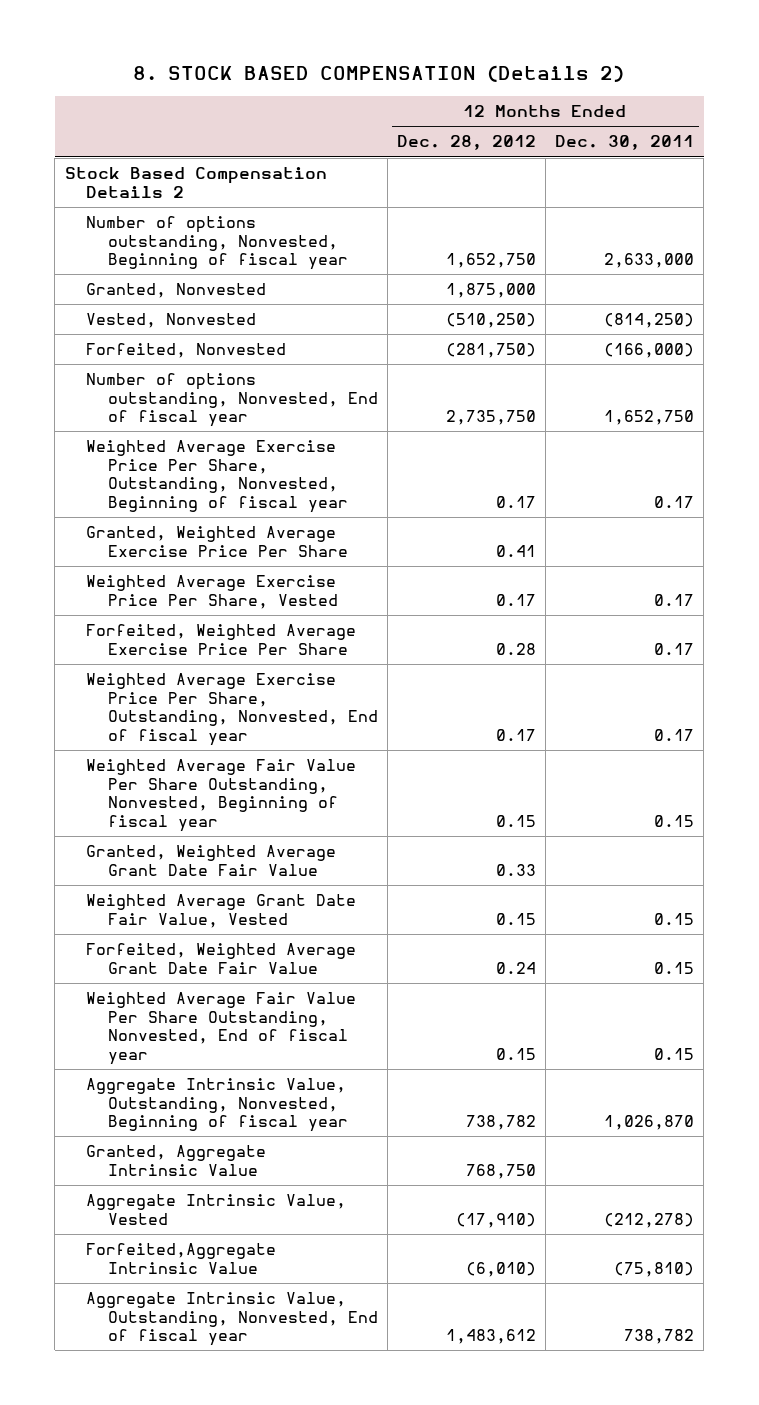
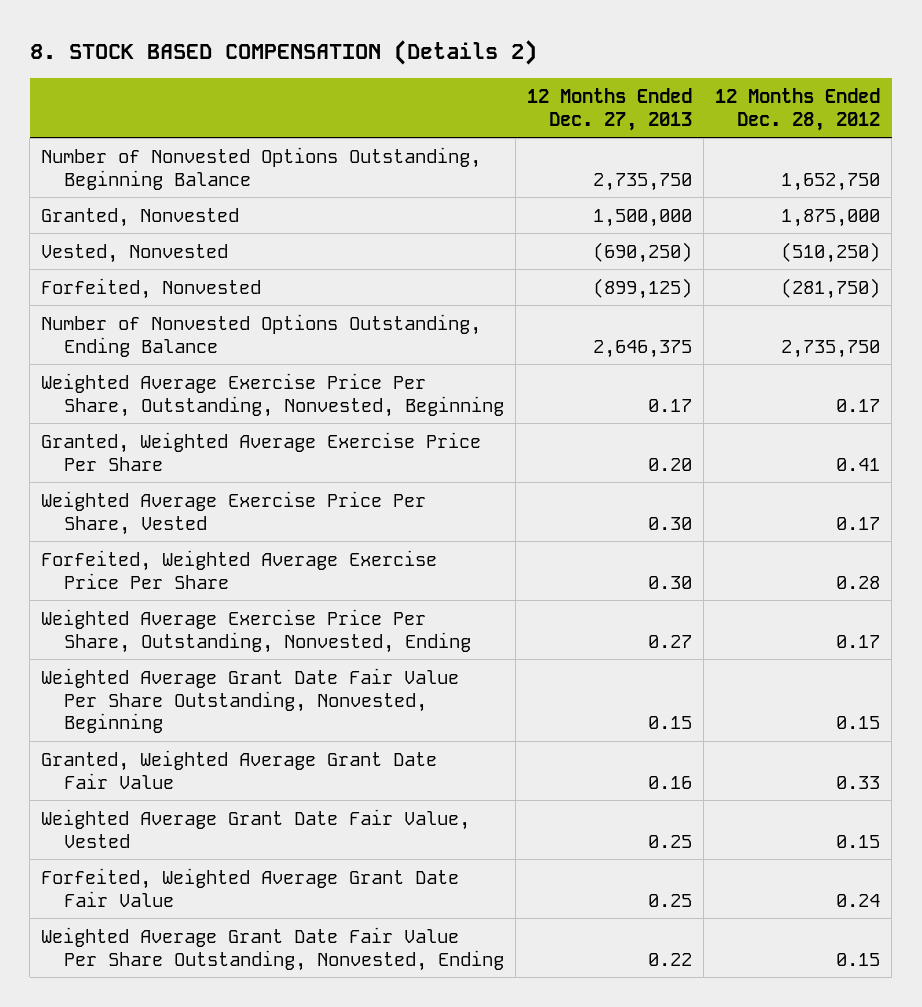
[555,135,695,151] Dec. 30, 2011 -> none
none -> [527,88,693,131] 12 Months Ended Dec. 27, 2013
[64,167,327,198] Stock Based Compensation Details 2 -> none
[86,216,348,271] Number of options outstanding, Nonvested, Beginning of fiscal year -> [41,146,482,190] Number of Nonvested Options Outstanding, Beginning Balance
[86,373,378,428] Number of options outstanding, Nonvested, End of fiscal year -> [41,313,482,357] Number of Nonvested Options Outstanding, Ending Balance
[86,440,348,513] Weighted Average Exercise Price Per Share, Outstanding, Nonvested, Beginning of fiscal year -> [41,372,504,417] Weighted Average Exercise Price Per Share, Outstanding, Nonvested, Beginning
[86,673,378,746] Weighted Average Exercise Price Per Share, Outstanding, Nonvested, End of fiscal year -> [41,608,471,653] Weighted Average Exercise Price Per Share, Outstanding, Nonvested, Ending
[86,759,357,832] Weighted Average Fair Value Per Share Outstanding, Nonvested, Beginning of fiscal year -> [41,667,460,734] Weighted Average Grant Date Fair Value Per Share Outstanding, Nonvested, Beginning
[86,1078,348,1133] Aggregate Intrinsic Value, Outstanding, Nonvested, Beginning of fiscal year -> none
[86,1145,267,1176] Granted, Aggregate Intrinsic Value -> none
[86,1194,347,1225] Aggregate Intrinsic Value, Vested -> none
[86,1243,277,1274] Forfeited,Aggregate Intrinsic Value -> none
[86,1292,378,1347] Aggregate Intrinsic Value, Outstanding, Nonvested, End of fiscal year -> none
[86,992,357,1065] Weighted Average Fair Value Per Share Outstanding, Nonvested, End of fiscal year -> [41,926,504,971] Weighted Average Grant Date Fair Value Per Share Outstanding, Nonvested, Ending

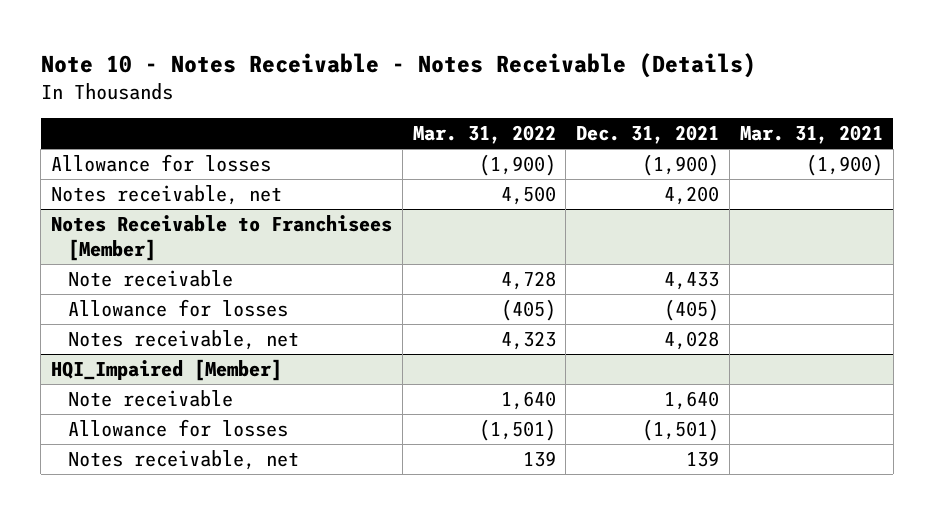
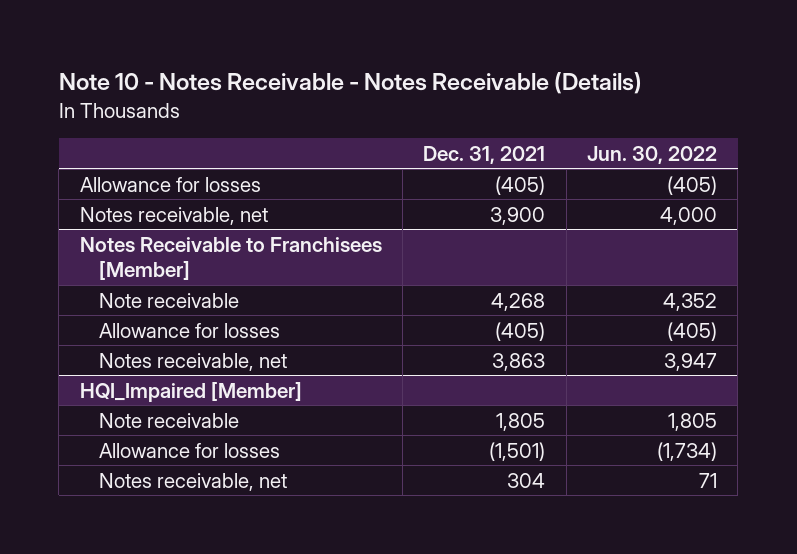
[412,125,556,145] Mar. 31, 2022 -> none
[739,125,883,145] Mar. 31, 2021 -> none
none -> [587,145,718,164] Jun. 30, 2022
[642,153,720,176] (1,900) -> [495,175,546,195] (405)
[664,185,720,205] 4,200 -> [490,206,546,225] 3,900
[664,271,720,290] 4,433 -> [491,292,546,311] 4,268
[664,330,720,350] 4,028 -> [492,352,546,371] 3,863
[664,390,720,410] 1,640 -> [496,412,546,431] 1,805
[686,450,720,467] 139 -> [507,472,546,488] 304

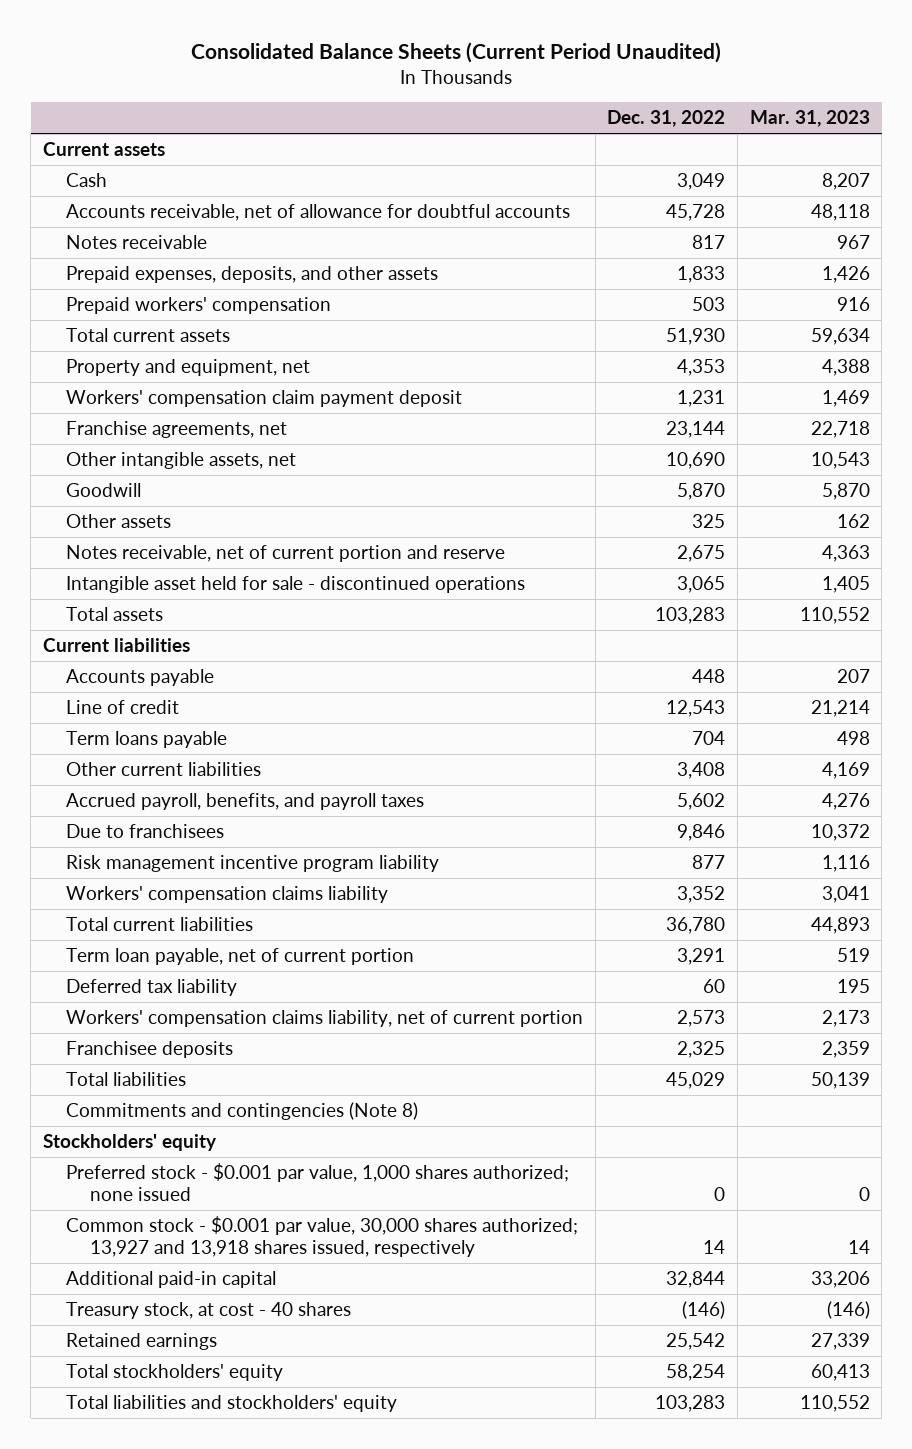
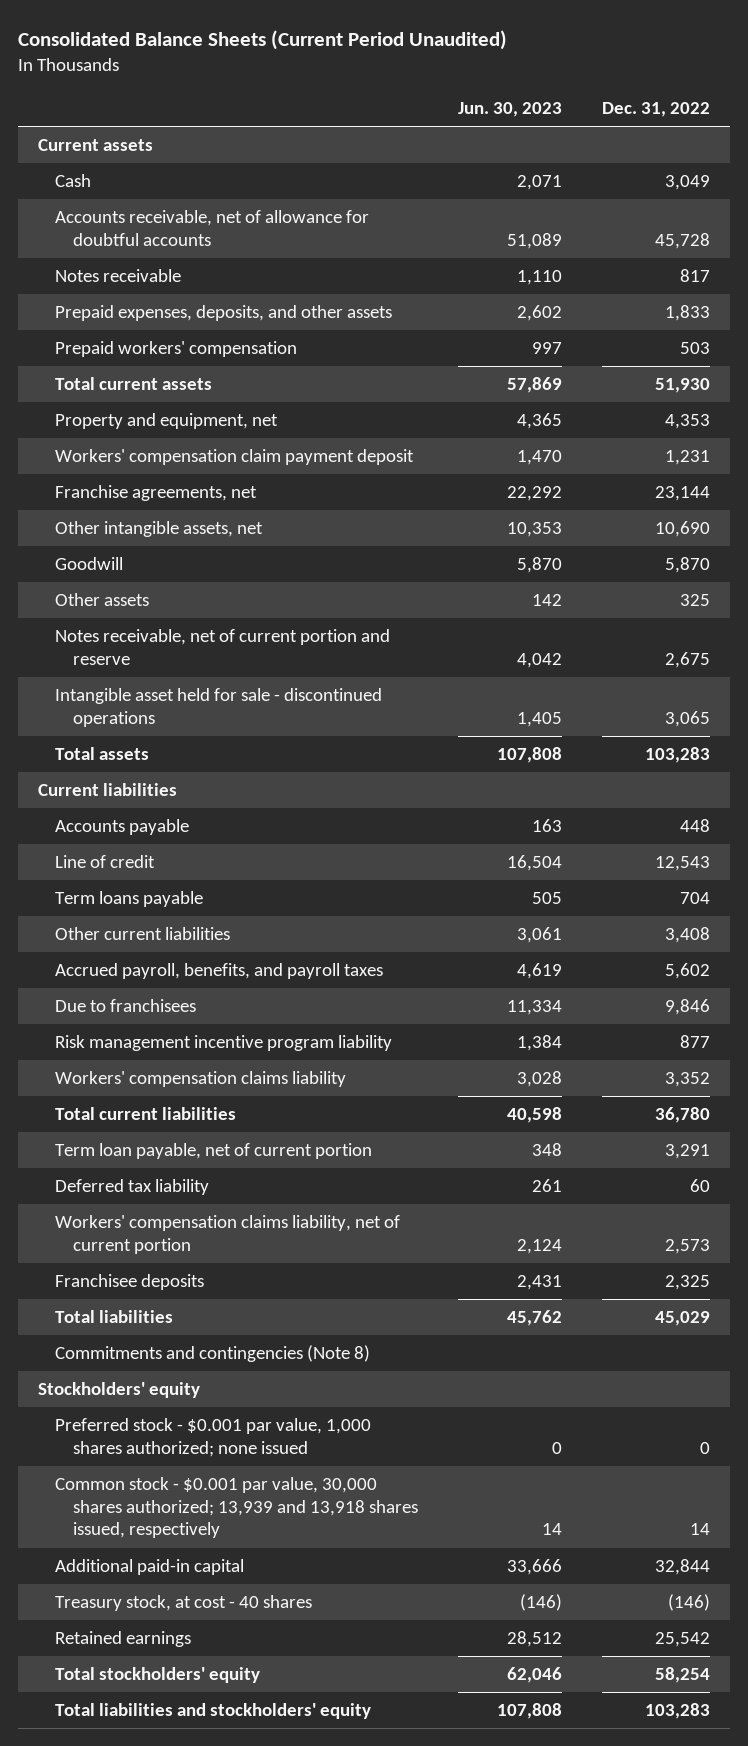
[749,110,870,128] Mar. 31, 2023 -> none
none -> [458,101,563,117] Jun. 30, 2023
[66,1216,579,1257] Common stock - $0.001 par value, 30,000 shares authorized; 13,927 and 13,918 shares issued, respectively -> [55,1477,419,1539] Common stock - $0.001 par value, 30,000 shares authorized; 13,939 and 13,918 shares issued, respectively

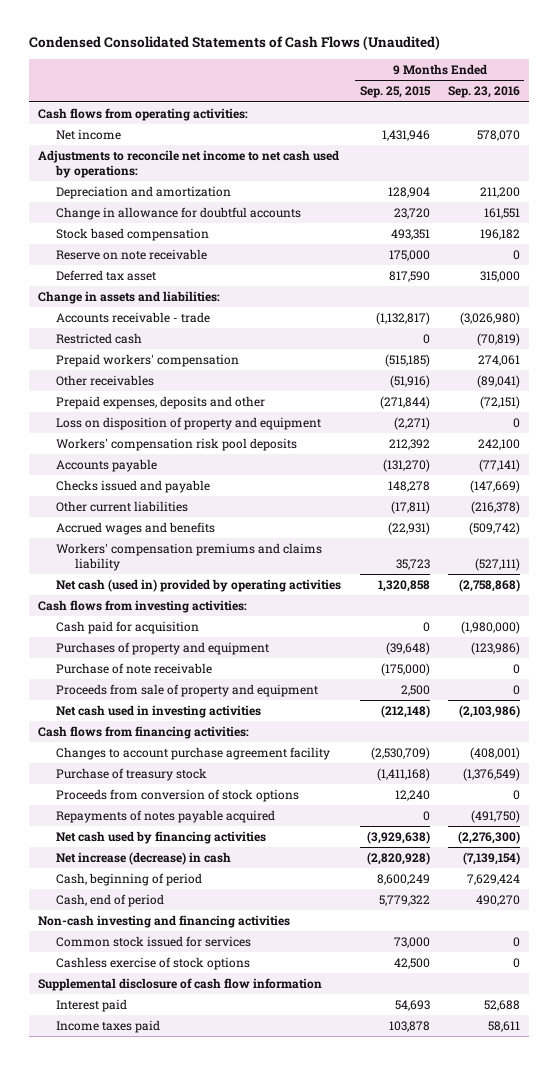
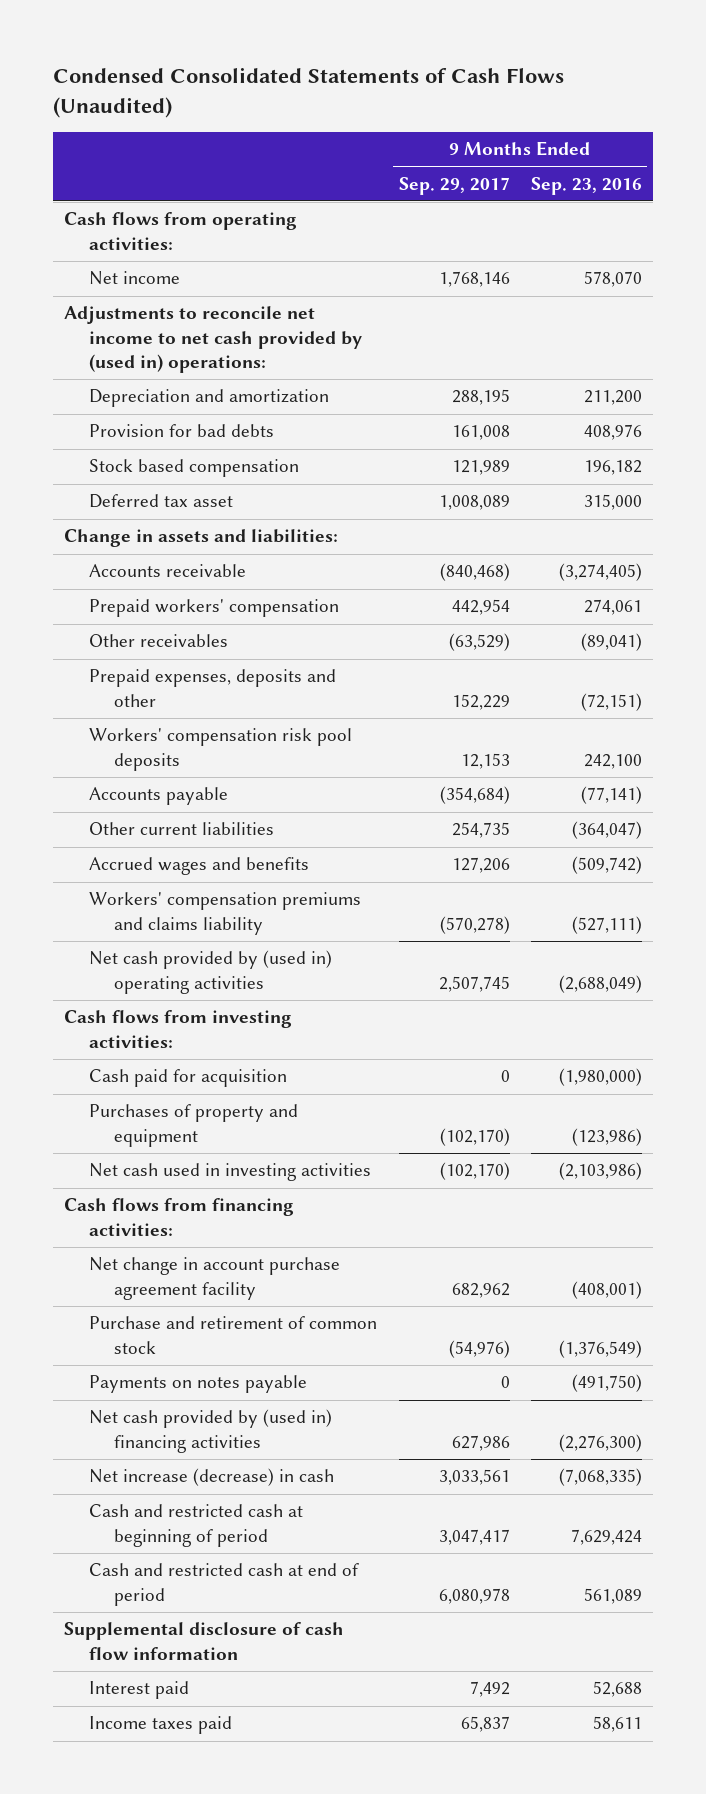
[359,86,431,99] Sep. 25, 2015 -> none
none -> [398,176,510,195] Sep. 29, 2017
[37,149,339,178] Adjustments to reconcile net income to net cash used by operations: -> [64,306,363,374] Adjustments to reconcile net income to net cash provided by (used in) operations:
[56,206,302,220] Change in allowance for doubtful accounts -> none
none -> [89,424,275,438] Provision for bad debts
[56,248,208,260] Reserve on note receivable -> none
[56,332,143,344] Restricted cash -> none
[56,311,211,323] Accounts receivable - trade -> [89,564,247,578] Accounts receivable
[459,311,520,325] (3,026,980) -> [558,563,642,582] (3,274,405)
[56,416,322,430] Loss on disposition of property and equipment -> none
[56,479,211,493] Checks issued and payable -> none
[470,500,520,514] (216,378) -> [571,821,642,840] (364,047)
[56,578,342,592] Net cash (used in) provided by operating activities -> [89,950,333,994] Net cash provided by (used in) operating activities
[458,578,520,592] (2,758,868) -> [558,974,642,993] (2,688,049)
[56,662,213,674] Purchase of note receivable -> none
[56,683,319,697] Proceeds from sale of property and equipment -> none
[56,788,300,802] Proceeds from conversion of stock options -> none
[37,914,290,928] Non-cash investing and financing activities -> none
[56,935,252,947] Common stock issued for services -> none
[56,956,251,970] Cashless exercise of stock options -> none
[56,746,331,760] Changes to account purchase agreement facility -> [89,1257,341,1300] Net change in account purchase agreement facility
[56,767,208,781] Purchase of treasury stock -> [89,1316,378,1354] Purchase and retirement of common stock
[56,809,276,823] Repayments of notes payable acquired -> [89,1375,308,1394] Payments on notes payable
[56,830,267,844] Net cash used by financing activities -> [89,1409,333,1453] Net cash provided by (used in) financing activities
[462,851,520,865] (7,139,154) -> [558,1468,642,1487] (7,068,335)
[56,872,203,886] Cash, beginning of period -> [89,1504,304,1547] Cash and restricted cash at beginning of period
[56,893,165,907] Cash, end of period -> [89,1563,360,1606] Cash and restricted cash at end of period
[475,894,520,906] 490,270 -> [583,1587,642,1604] 561,089

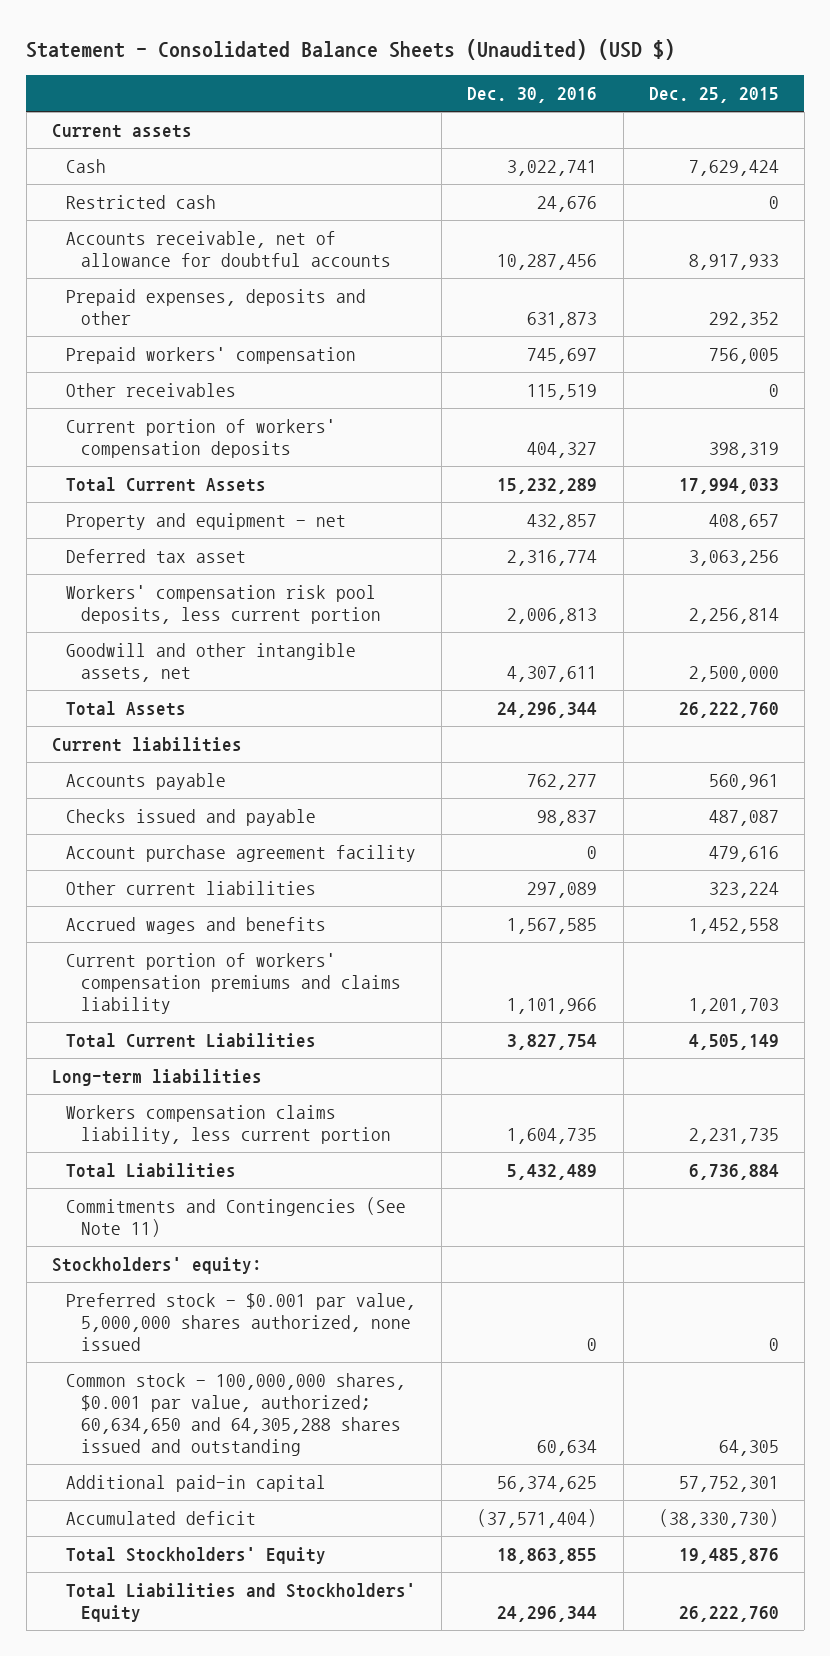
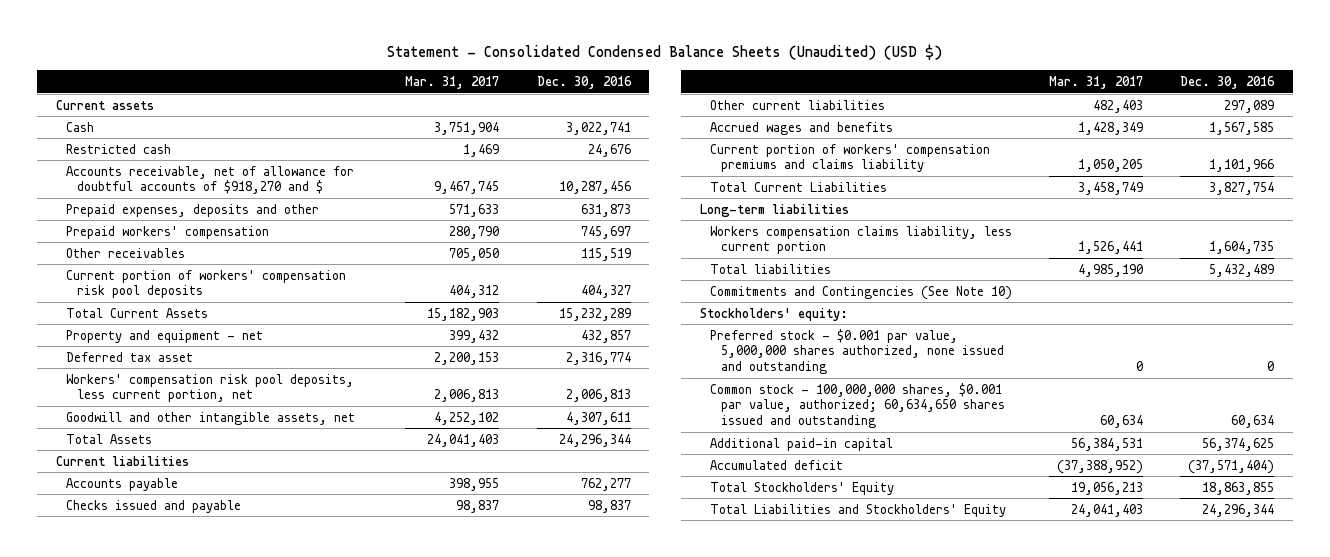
[26,38,676,60] Statement - Consolidated Balance Sheets (Unaudited) (USD $) -> [387,44,943,61] Statement - Consolidated Condensed Balance Sheets (Unaudited) (USD $)
[648,87,779,104] Dec. 25, 2015 -> none
none -> [405,75,500,89] Mar. 31, 2017
[66,231,391,268] Accounts receivable, net of allowance for doubtful accounts -> [66,165,355,195] Accounts receivable, net of allowance for doubtful accounts of $918,270 and $
[66,419,337,459] Current portion of workers' compensation deposits -> [66,269,347,299] Current portion of workers' compensation risk pool deposits
[66,585,381,625] Workers' compensation risk pool deposits, less current portion -> [66,373,355,403] Workers' compensation risk pool deposits, less current portion, net
[66,845,417,863] Account purchase agreement facility -> none
[66,1163,237,1179] Total Liabilities -> [710,263,832,274] Total liabilities
[66,1197,407,1238] Commitments and Contingencies (See Note 11) -> [710,285,1013,300] Commitments and Contingencies (See Note 10)
[66,1293,417,1352] Preferred stock - $0.001 par value, 5,000,000 shares authorized, none issued -> [710,328,1004,375] Preferred stock - $0.001 par value, 5,000,000 shares authorized, none issued and outstanding
[66,1373,407,1457] Common stock - 100,000,000 shares, $0.001 par value, authorized; 60,634,650 and 64,305,288 shares issued and outstanding -> [710,382,1005,429] Common stock - 100,000,000 shares, $0.001 par value, authorized; 60,634,650 shares issued and outstanding

